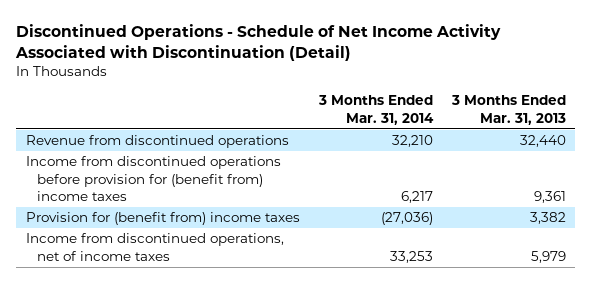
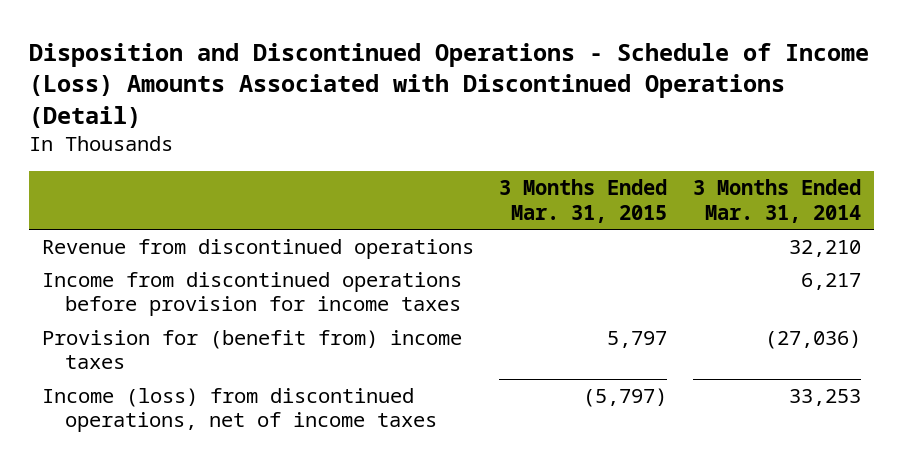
[15,24,502,62] Discontinued Operations - Schedule of Net Income Activity Associated with Discontinuation (Detail) -> [29,42,870,128] Disposition and Discontinued Operations - Schedule of Income (Loss) Amounts Associated with Discontinued Operations (Detail)
[450,95,566,125] 3 Months Ended Mar. 31, 2013 -> none
none -> [499,179,668,223] 3 Months Ended Mar. 31, 2015
[25,156,281,202] Income from discontinued operations before provision for (benefit from) income taxes -> [41,271,462,317] Income from discontinued operations before provision for income taxes
[25,233,284,261] Income from discontinued operations, net of income taxes -> [41,387,438,433] Income (loss) from discontinued operations, net of income taxes

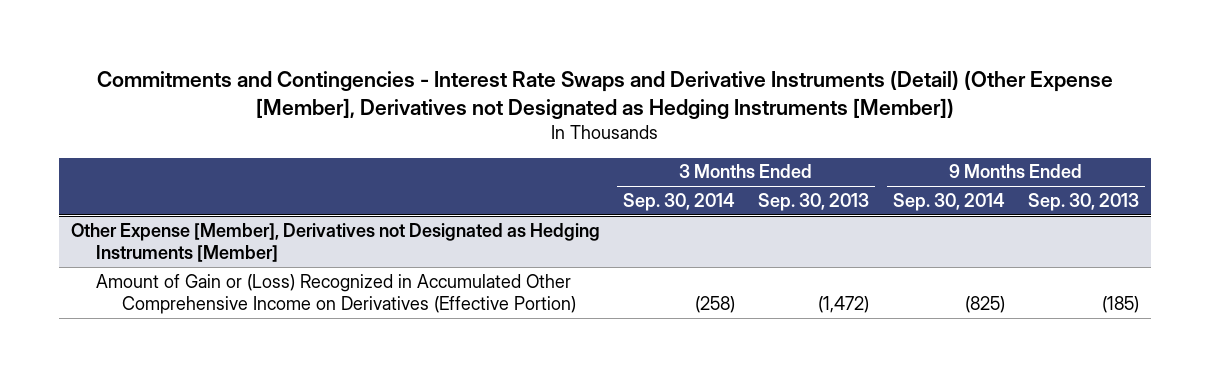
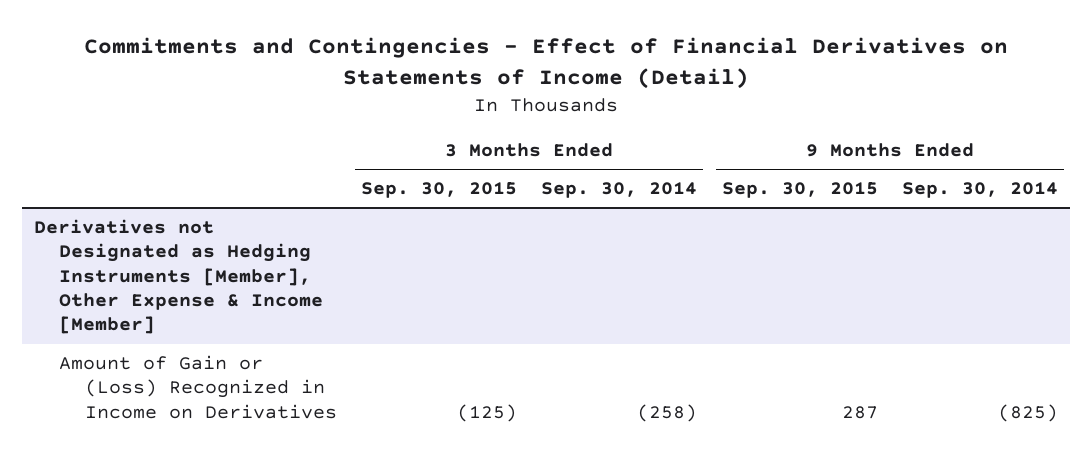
[96,69,1113,119] Commitments and Contingencies - Interest Rate Swaps and Derivative Instruments (Detail) (Other Expense [Member], Derivatives not Designated as Hedging Instruments [Member]) -> [83,36,1008,89] Commitments and Contingencies - Effect of Financial Derivatives on Statements of Income (Detail)
[758,193,870,212] Sep. 30, 2013 -> none
[1028,193,1140,212] Sep. 30, 2013 -> none
none -> [361,182,518,199] Sep. 30, 2015
none -> [721,182,878,199] Sep. 30, 2015
[70,222,600,263] Other Expense [Member], Derivatives not Designated as Hedging Instruments [Member] -> [33,218,324,335] Derivatives not Designated as Hedging Instruments [Member], Other Expense & Income [Member]
[96,273,576,315] Amount of Gain or (Loss) Recognized in Accumulated Other Comprehensive Income on Derivatives (Effective Portion) -> [59,354,337,419] Amount of Gain or (Loss) Recognized in Income on Derivatives

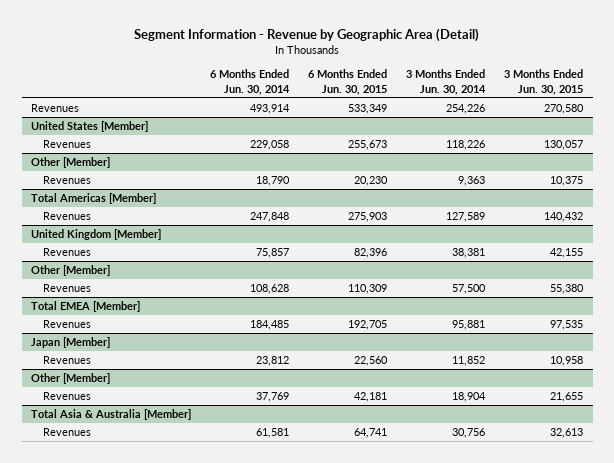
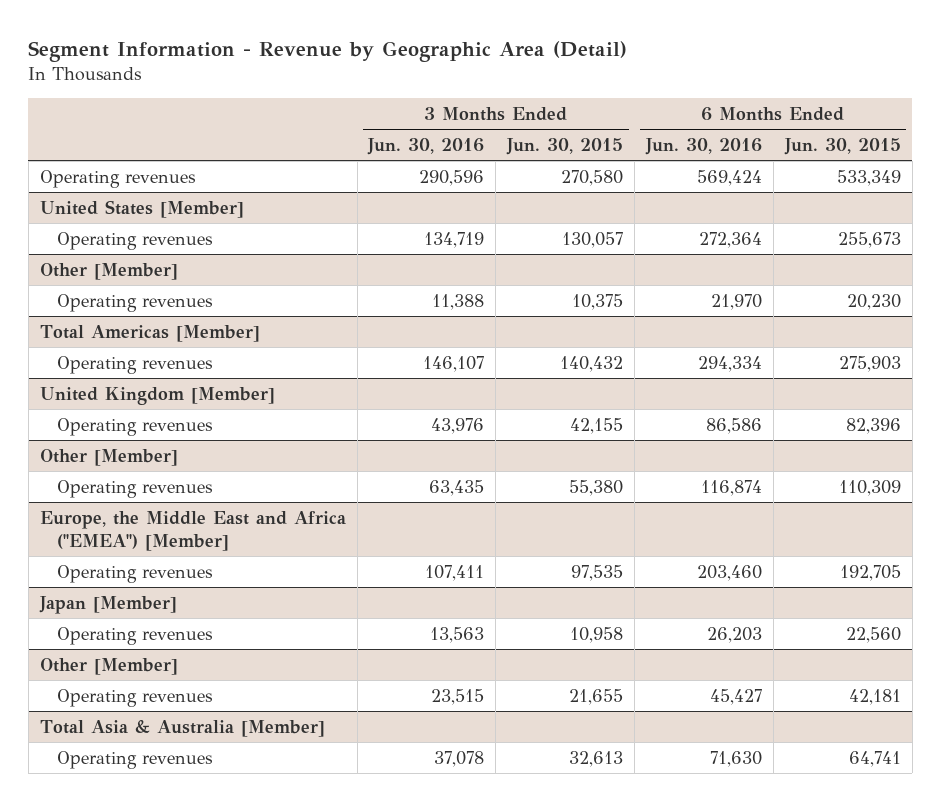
[210,69,291,95] 6 Months Ended Jun. 30, 2014 -> none
[406,69,487,95] 3 Months Ended Jun. 30, 2014 -> none
none -> [367,137,485,155] Jun. 30, 2016
none -> [644,137,762,155] Jun. 30, 2016
[31,103,80,112] Revenues -> [39,169,196,188] Operating revenues
[43,139,92,148] Revenues -> [57,231,214,250] Operating revenues
[43,175,92,184] Revenues -> [57,293,214,312] Operating revenues
[43,211,92,220] Revenues -> [57,355,214,374] Operating revenues
[43,247,92,256] Revenues -> [57,417,214,436] Operating revenues
[31,300,141,312] Total EMEA [Member] -> none
[43,283,92,292] Revenues -> [57,479,214,498] Operating revenues
none -> [39,510,346,551] Europe, the Middle East and Africa ("EMEA") [Member]
[43,319,92,328] Revenues -> [57,564,214,583] Operating revenues
[43,355,92,364] Revenues -> [57,626,214,645] Operating revenues
[43,391,92,400] Revenues -> [57,688,214,707] Operating revenues
[43,427,92,436] Revenues -> [57,750,214,769] Operating revenues

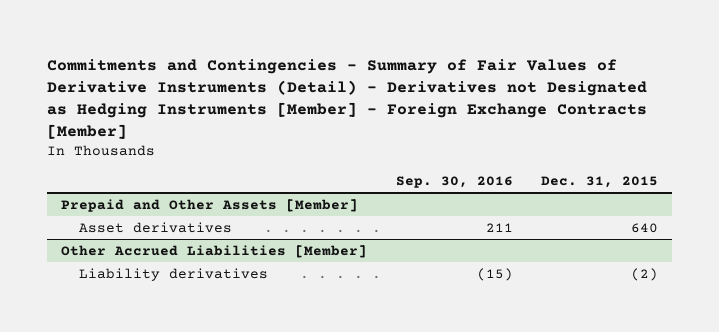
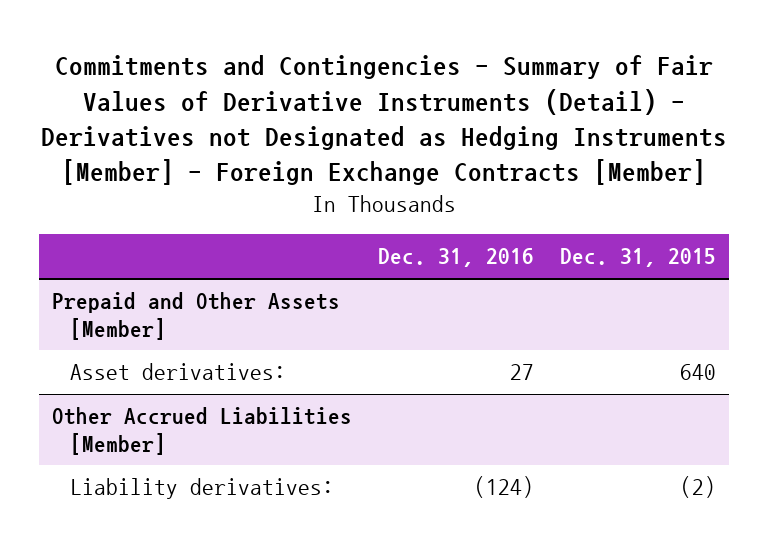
[395,175,513,188] Sep. 30, 2016 -> none
none -> [377,248,534,268] Dec. 31, 2016
[79,221,233,233] Asset derivatives -> [69,363,286,381] Asset derivatives:
[79,267,269,281] Liability derivatives -> [69,478,334,500] Liability derivatives:

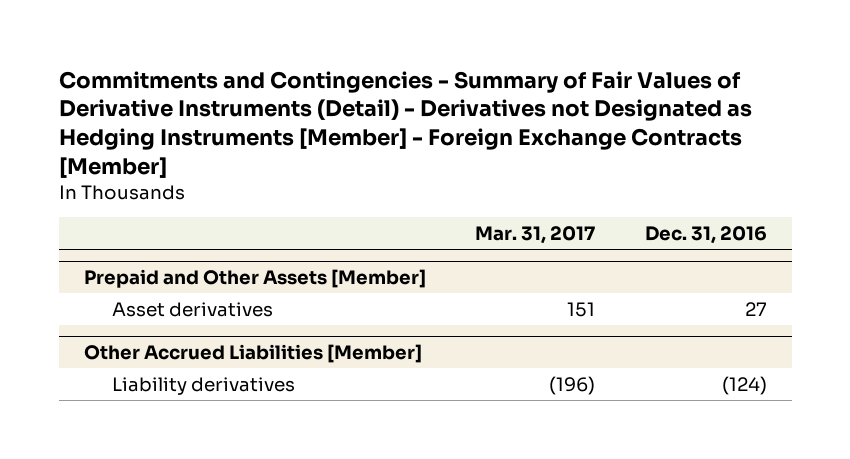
[560,248,717,268] Dec. 31, 2015 -> none
none -> [475,225,596,244] Mar. 31, 2017
[69,363,286,381] Asset derivatives: -> [112,301,274,317] Asset derivatives
[69,478,334,500] Liability derivatives: -> [112,376,296,395] Liability derivatives

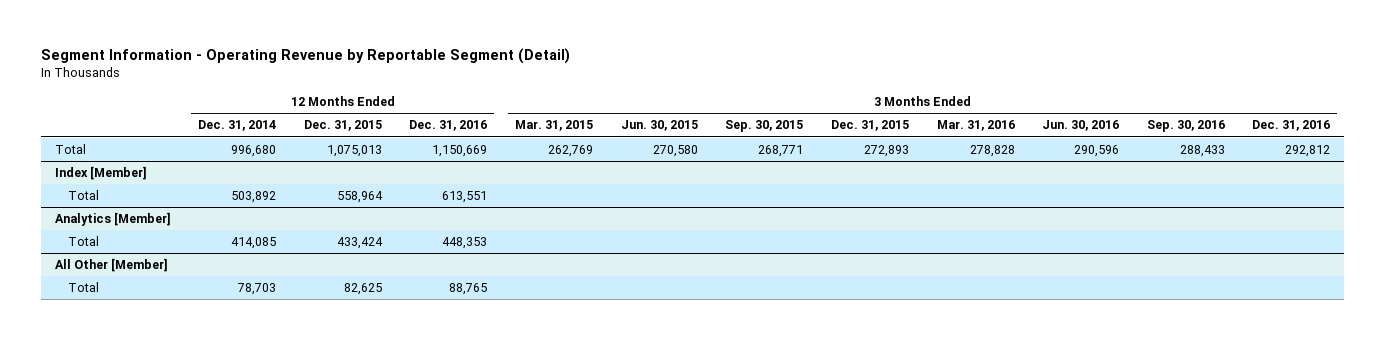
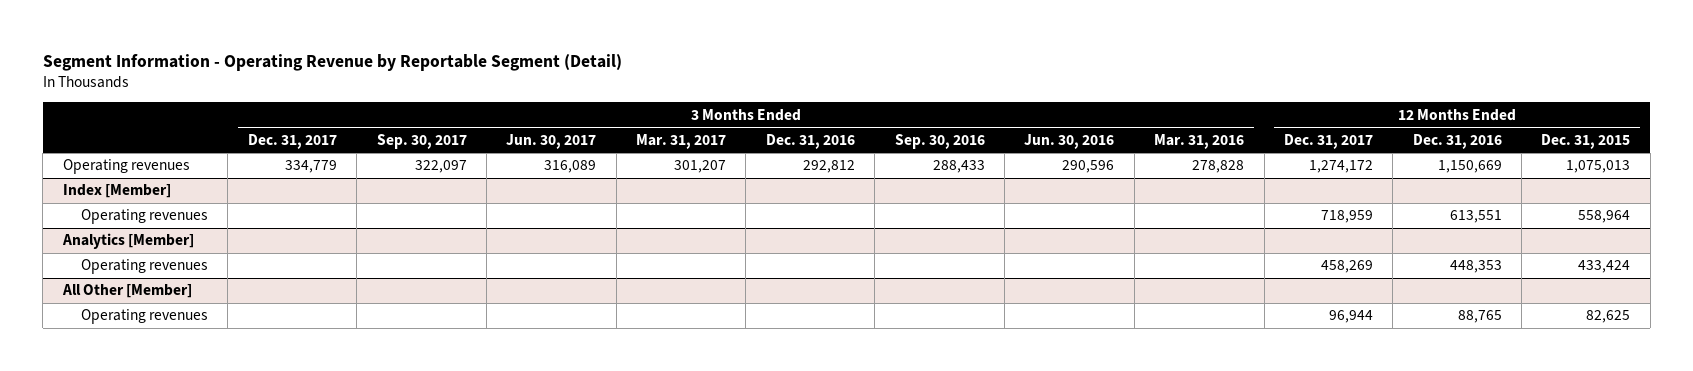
[198,120,277,132] Dec. 31, 2014 -> none
[515,120,594,132] Mar. 31, 2015 -> none
[620,120,698,132] Jun. 30, 2015 -> none
[725,120,804,133] Sep. 30, 2015 -> none
[830,120,909,132] Dec. 31, 2015 -> none
none -> [247,133,337,149] Dec. 31, 2017
none -> [376,133,467,149] Sep. 30, 2017
none -> [506,133,597,149] Jun. 30, 2017
none -> [636,133,727,149] Mar. 31, 2017
none -> [1283,133,1373,149] Dec. 31, 2017
[54,144,86,155] Total -> [62,159,190,175] Operating revenues
[68,190,100,201] Total -> [81,209,209,225] Operating revenues
[68,236,100,247] Total -> [81,259,209,275] Operating revenues
[68,282,100,293] Total -> [81,309,209,325] Operating revenues

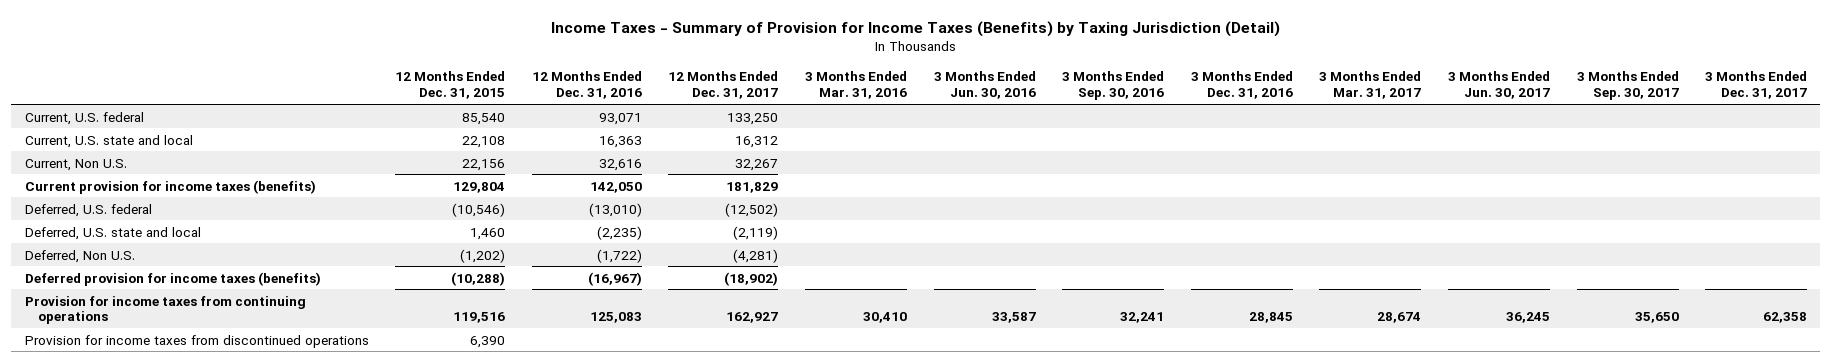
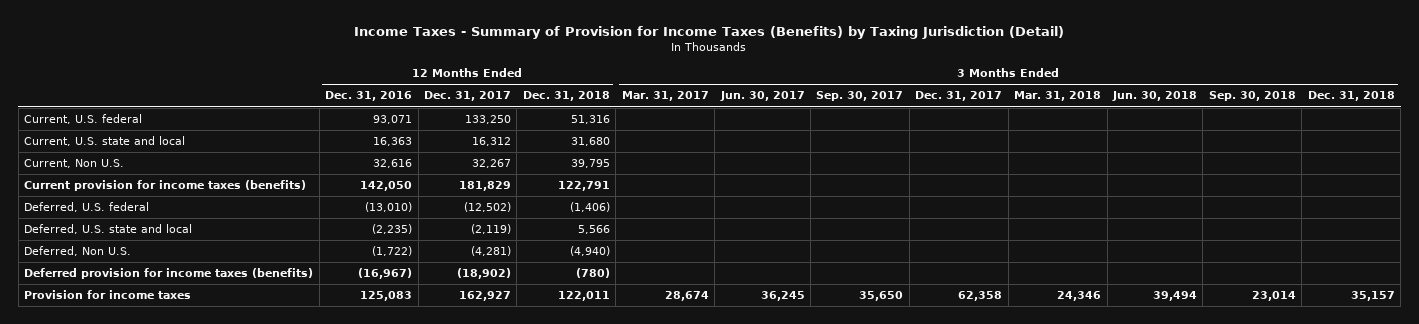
[395,71,506,100] 12 Months Ended Dec. 31, 2015 -> none
[805,71,908,100] 3 Months Ended Mar. 31, 2016 -> none
[933,71,1036,100] 3 Months Ended Jun. 30, 2016 -> none
[1062,71,1165,101] 3 Months Ended Sep. 30, 2016 -> none
[1190,71,1293,100] 3 Months Ended Dec. 31, 2016 -> none
none -> [522,91,610,102] Dec. 31, 2018
none -> [1014,91,1102,102] Mar. 31, 2018
none -> [1111,91,1197,102] Jun. 30, 2018
none -> [1208,91,1296,102] Sep. 30, 2018
none -> [1307,91,1395,102] Dec. 31, 2018
[24,334,369,348] Provision for income taxes from discontinued operations -> none
[24,295,306,325] Provision for income taxes from continuing operations -> [24,290,192,300] Provision for income taxes

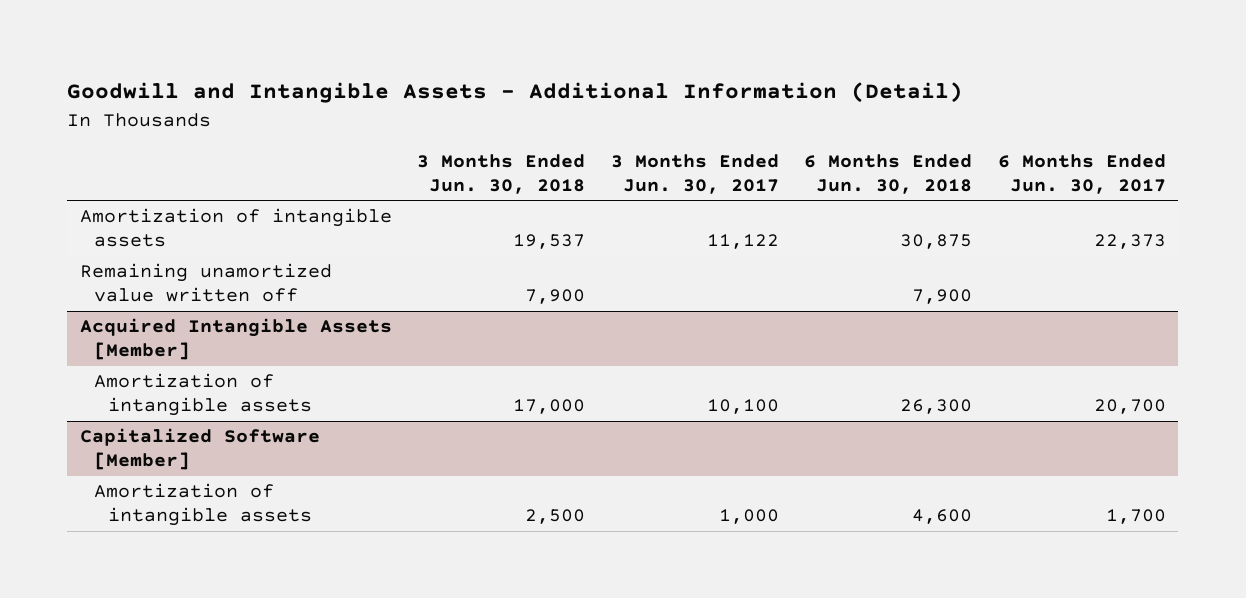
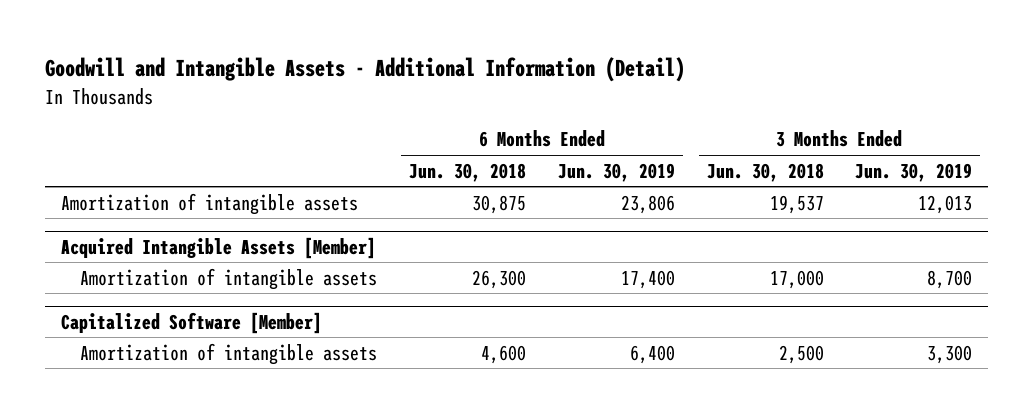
[610,154,779,194] 3 Months Ended Jun. 30, 2017 -> none
[997,154,1166,194] 6 Months Ended Jun. 30, 2017 -> none
none -> [557,162,675,182] Jun. 30, 2019
none -> [855,162,973,182] Jun. 30, 2019
[80,263,333,303] Remaining unamortized value written off -> none

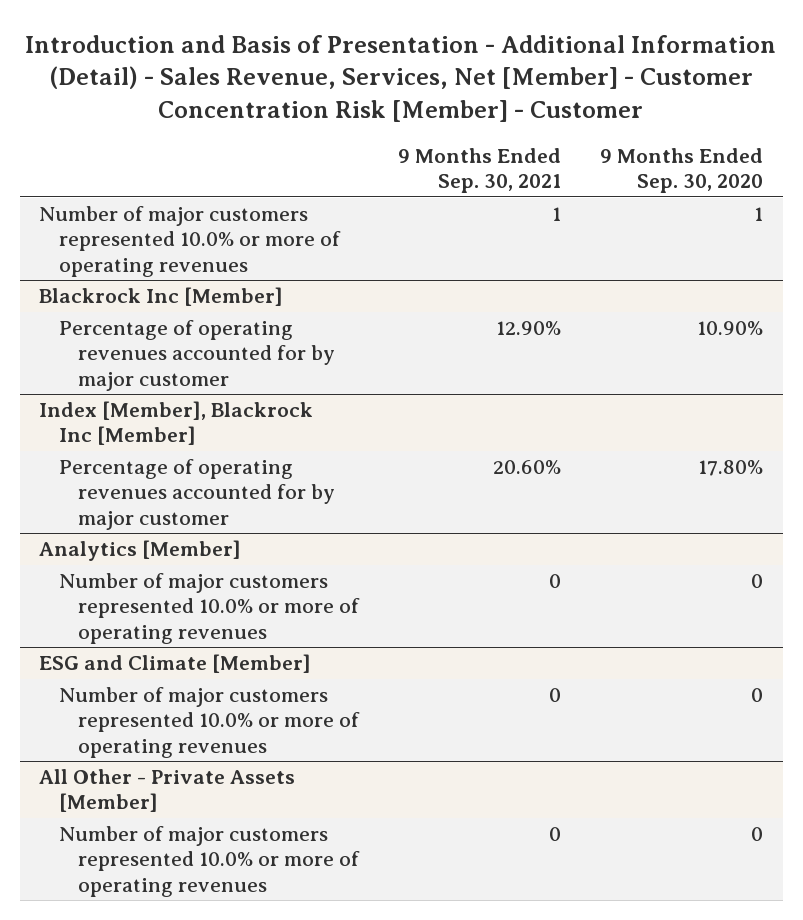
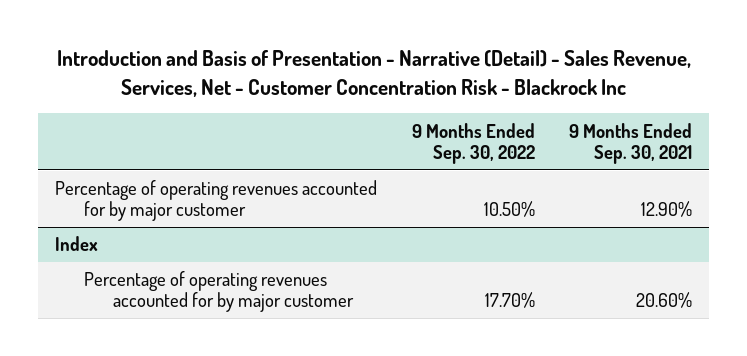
[25,34,777,123] Introduction and Basis of Presentation - Additional Information (Detail) - Sales Revenue, Services, Net [Member] - Customer Concentration Risk [Member] - Customer -> [56,50,691,98] Introduction and Basis of Presentation - Narrative (Detail) - Sales Revenue, Services, Net - Customer Concentration Risk - Blackrock Inc
[600,147,764,194] 9 Months Ended Sep. 30, 2020 -> none
none -> [411,122,535,164] 9 Months Ended Sep. 30, 2022
[39,206,341,277] Number of major customers represented 10.0% or more of operating revenues -> none
[39,287,284,307] Blackrock Inc [Member] -> none
[39,401,314,446] Index [Member], Blackrock Inc [Member] -> none
none -> [55,236,99,252] Index
[39,540,242,562] Analytics [Member] -> none
[58,573,360,644] Number of major customers represented 10.0% or more of operating revenues -> none
[39,654,312,674] ESG and Climate [Member] -> none
[58,687,360,758] Number of major customers represented 10.0% or more of operating revenues -> none
[39,769,296,813] All Other - Private Assets [Member] -> none
[58,826,360,897] Number of major customers represented 10.0% or more of operating revenues -> none

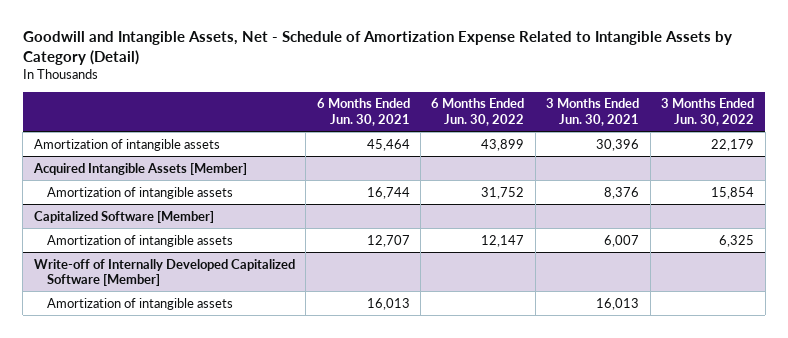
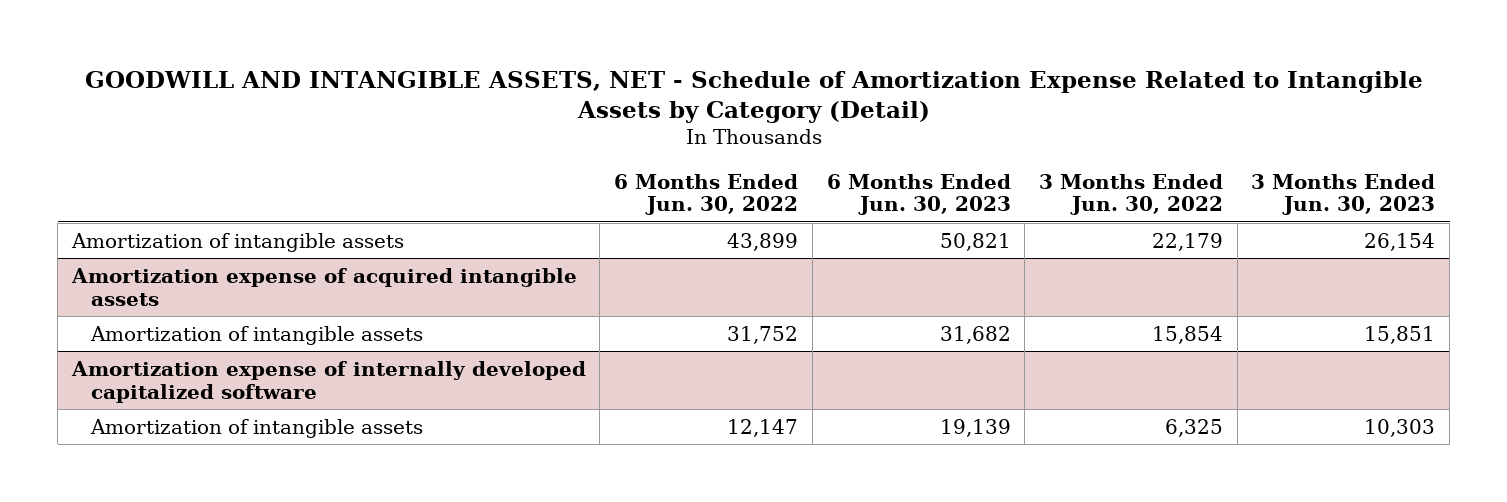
[22,31,732,66] Goodwill and Intangible Assets, Net - Schedule of Amortization Expense Related to Intangible Assets by Category (Detail) -> [84,70,1423,124] GOODWILL AND INTANGIBLE ASSETS, NET - Schedule of Amortization Expense Related to Intangible Assets by Category (Detail)
[316,98,410,126] 6 Months Ended Jun. 30, 2021 -> none
[546,98,640,126] 3 Months Ended Jun. 30, 2021 -> none
none -> [826,173,1011,216] 6 Months Ended Jun. 30, 2023
none -> [1251,173,1436,216] 3 Months Ended Jun. 30, 2023
[32,162,247,175] Acquired Intangible Assets [Member] -> [70,267,577,306] Amortization expense of acquired intangible assets
[33,210,214,223] Capitalized Software [Member] -> [70,360,586,403] Amortization expense of internally developed capitalized software
[33,258,295,286] Write-off of Internally Developed Capitalized Software [Member] -> none
[46,297,233,310] Amortization of intangible assets -> none

